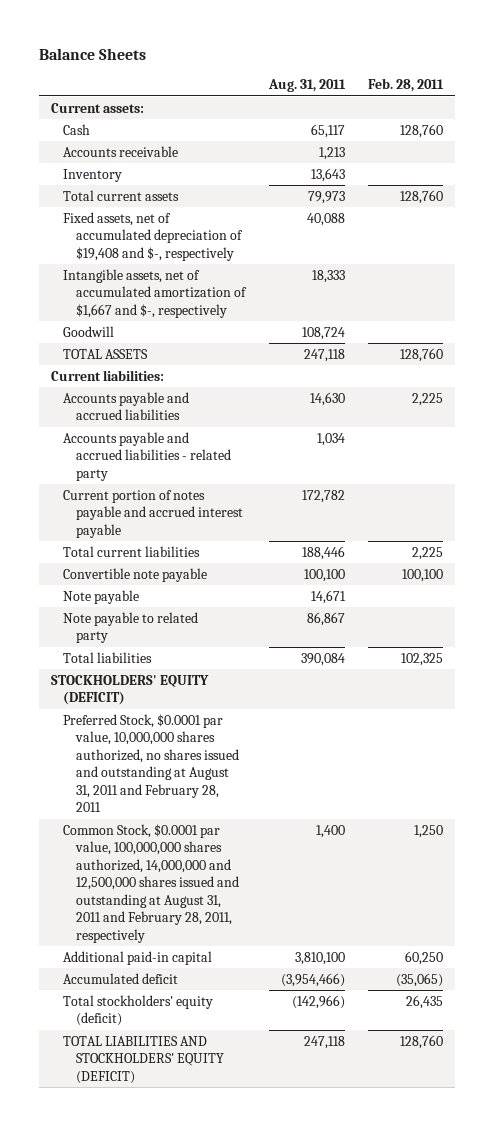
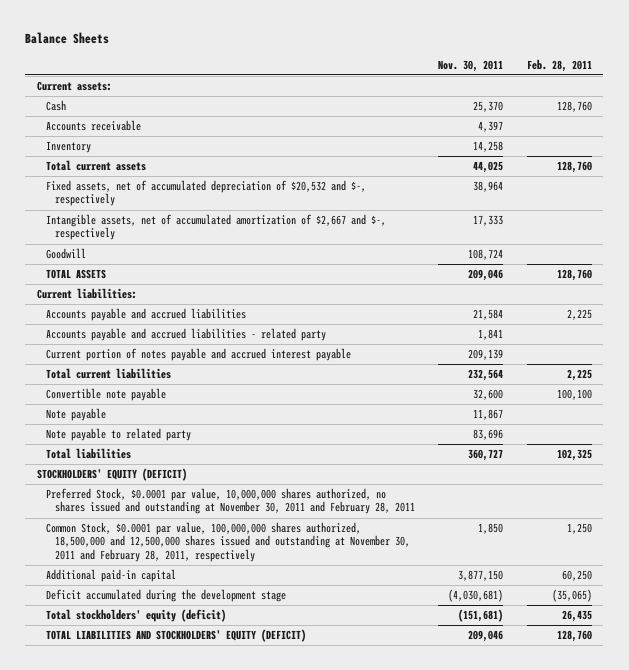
[267,79,346,93] Aug. 31, 2011 -> none
none -> [438,59,504,72] Nov. 30, 2011
[63,211,243,261] Fixed assets, net of accumulated depreciation of $19,408 and $-, respectively -> [45,180,366,207] Fixed assets, net of accumulated depreciation of $20,532 and $-, respectively
[63,268,247,318] Intangible assets, net of accumulated amortization of $1,667 and $-, respectively -> [45,214,386,241] Intangible assets, net of accumulated amortization of $2,667 and $-, respectively
[63,713,239,813] Preferred Stock, $0.0001 par value, 10,000,000 shares authorized, no shares issued and outstanding at August 31, 2011 and February 28, 2011 -> [45,488,415,515] Preferred Stock, $0.0001 par value, 10,000,000 shares authorized, no shares issued and outstanding at November 30, 2011 and February 28, 2011
[63,823,239,943] Common Stock, $0.0001 par value, 100,000,000 shares authorized, 14,000,000 and 12,500,000 shares issued and outstanding at August 31, 2011 and February 28, 2011, respectively -> [45,522,410,562] Common Stock, $0.0001 par value, 100,000,000 shares authorized, 18,500,000 and 12,500,000 shares issued and outstanding at November 30, 2011 and February 28, 2011, respectively
[63,972,179,984] Accumulated deficit -> [45,589,286,603] Deficit accumulated during the development stage

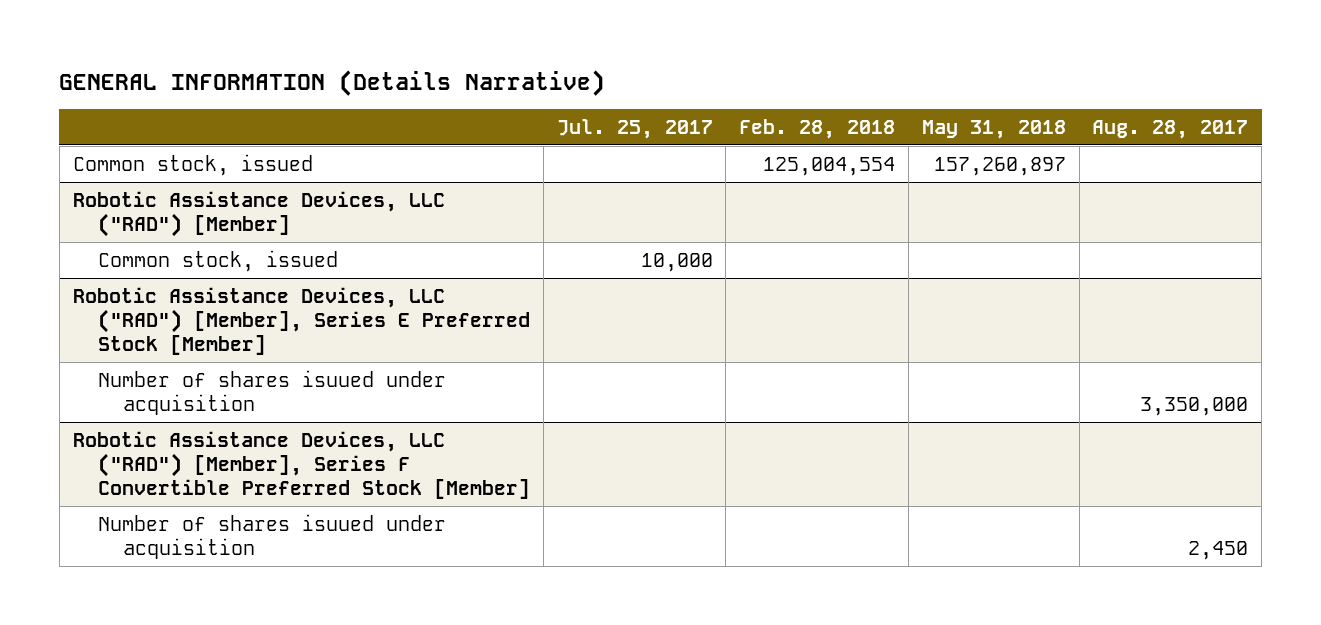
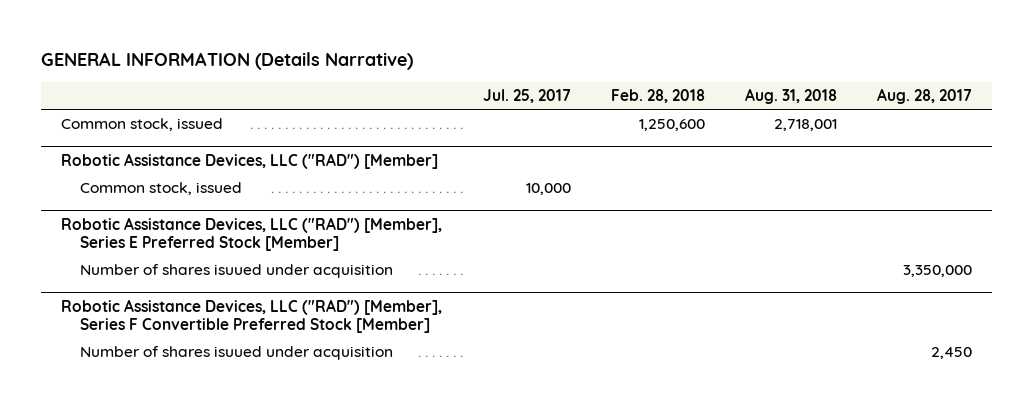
[921,119,1066,139] May 31, 2018 -> none
none -> [745,87,838,104] Aug. 31, 2018
[763,156,896,176] 125,004,554 -> [638,119,705,132] 1,250,600

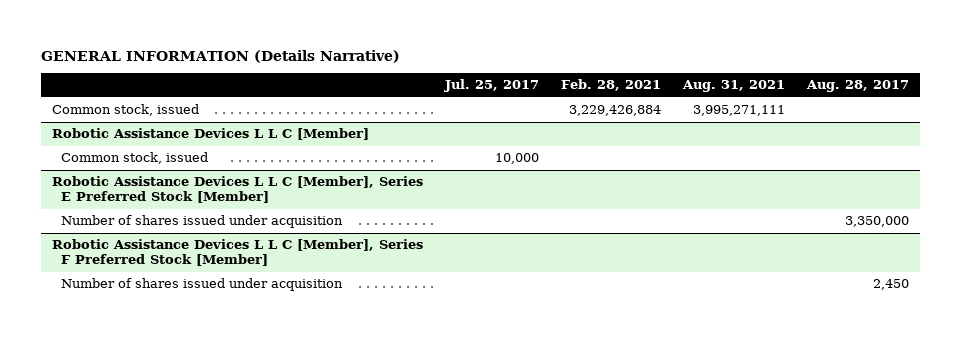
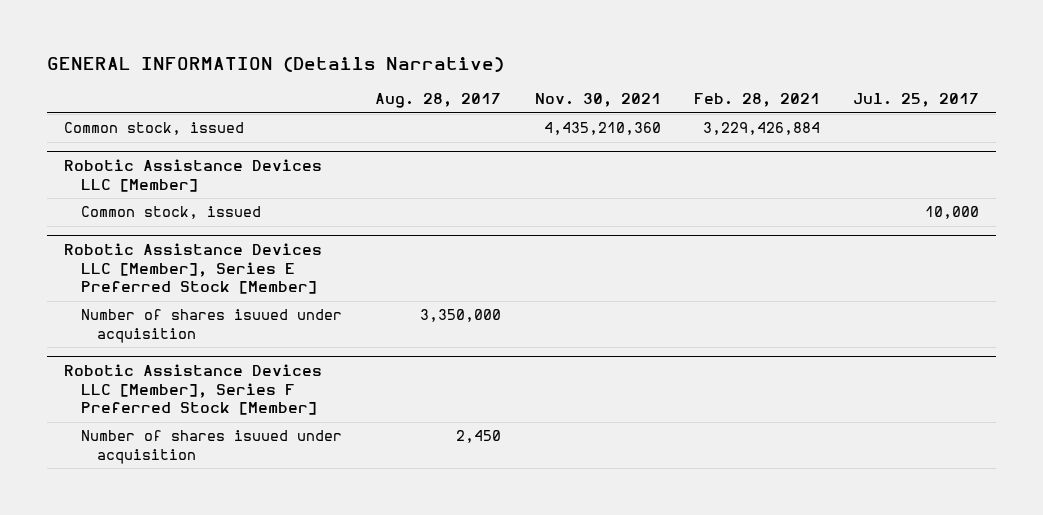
[682,80,786,93] Aug. 31, 2021 -> none
none -> [534,93,661,108] Nov. 30, 2021
[52,128,370,141] Robotic Assistance Devices L L C [Member] -> [64,158,323,192] Robotic Assistance Devices LLC [Member]
[52,176,424,204] Robotic Assistance Devices L L C [Member], Series E Preferred Stock [Member] -> [64,242,323,295] Robotic Assistance Devices LLC [Member], Series E Preferred Stock [Member]
[61,215,344,229] Number of shares issued under acquisition -> [80,309,342,344] Number of shares isuued under acquisition
[52,239,424,267] Robotic Assistance Devices L L C [Member], Series F Preferred Stock [Member] -> [64,363,323,416] Robotic Assistance Devices LLC [Member], Series F Preferred Stock [Member]
[61,278,344,292] Number of shares issued under acquisition -> [80,430,342,465] Number of shares isuued under acquisition

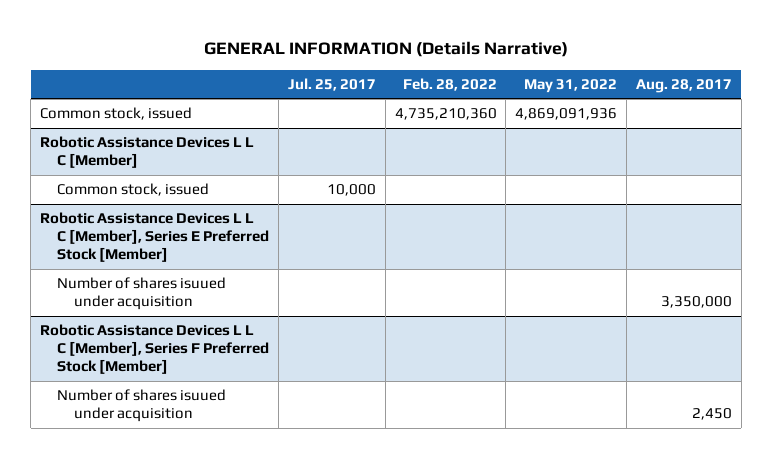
[534,93,661,108] Nov. 30, 2021 -> none
[693,93,820,108] Feb. 28, 2021 -> none
none -> [402,77,497,91] Feb. 28, 2022
none -> [524,78,618,93] May 31, 2022
[64,158,323,192] Robotic Assistance Devices LLC [Member] -> [40,136,255,169] Robotic Assistance Devices L L C [Member]
[64,242,323,295] Robotic Assistance Devices LLC [Member], Series E Preferred Stock [Member] -> [40,212,270,263] Robotic Assistance Devices L L C [Member], Series E Preferred Stock [Member]
[64,363,323,416] Robotic Assistance Devices LLC [Member], Series F Preferred Stock [Member] -> [40,324,270,375] Robotic Assistance Devices L L C [Member], Series F Preferred Stock [Member]

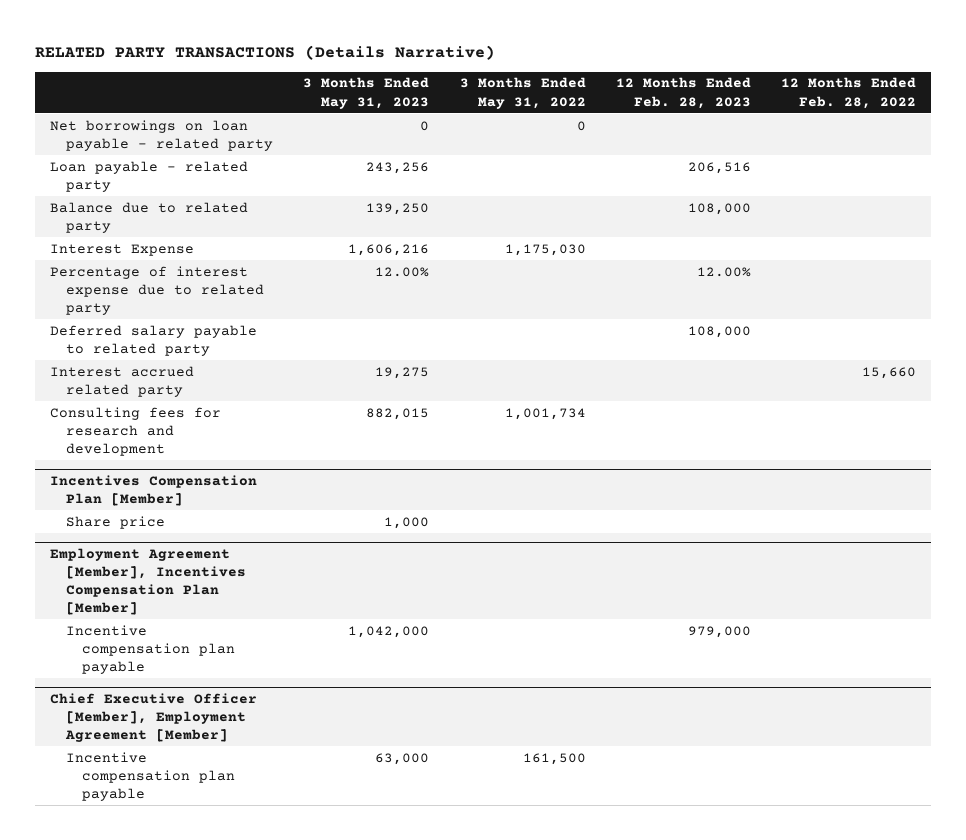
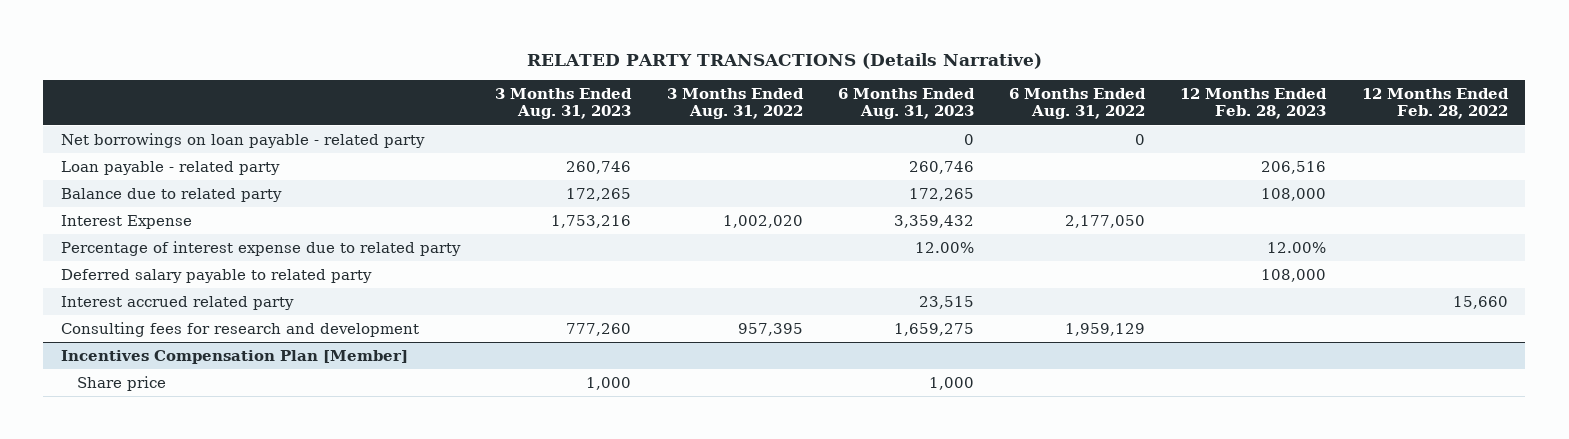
[303,77,430,109] 3 Months Ended May 31, 2023 -> none
[459,77,586,109] 3 Months Ended May 31, 2022 -> none
none -> [495,87,633,120] 3 Months Ended Aug. 31, 2023
none -> [666,87,804,120] 3 Months Ended Aug. 31, 2022
none -> [837,87,975,120] 6 Months Ended Aug. 31, 2023
none -> [1009,87,1147,120] 6 Months Ended Aug. 31, 2022
[50,547,246,616] Employment Agreement [Member], Incentives Compensation Plan [Member] -> none
[65,624,235,674] Incentive compensation plan payable -> none
[50,692,258,742] Chief Executive Officer [Member], Employment Agreement [Member] -> none
[65,751,235,801] Incentive compensation plan payable -> none

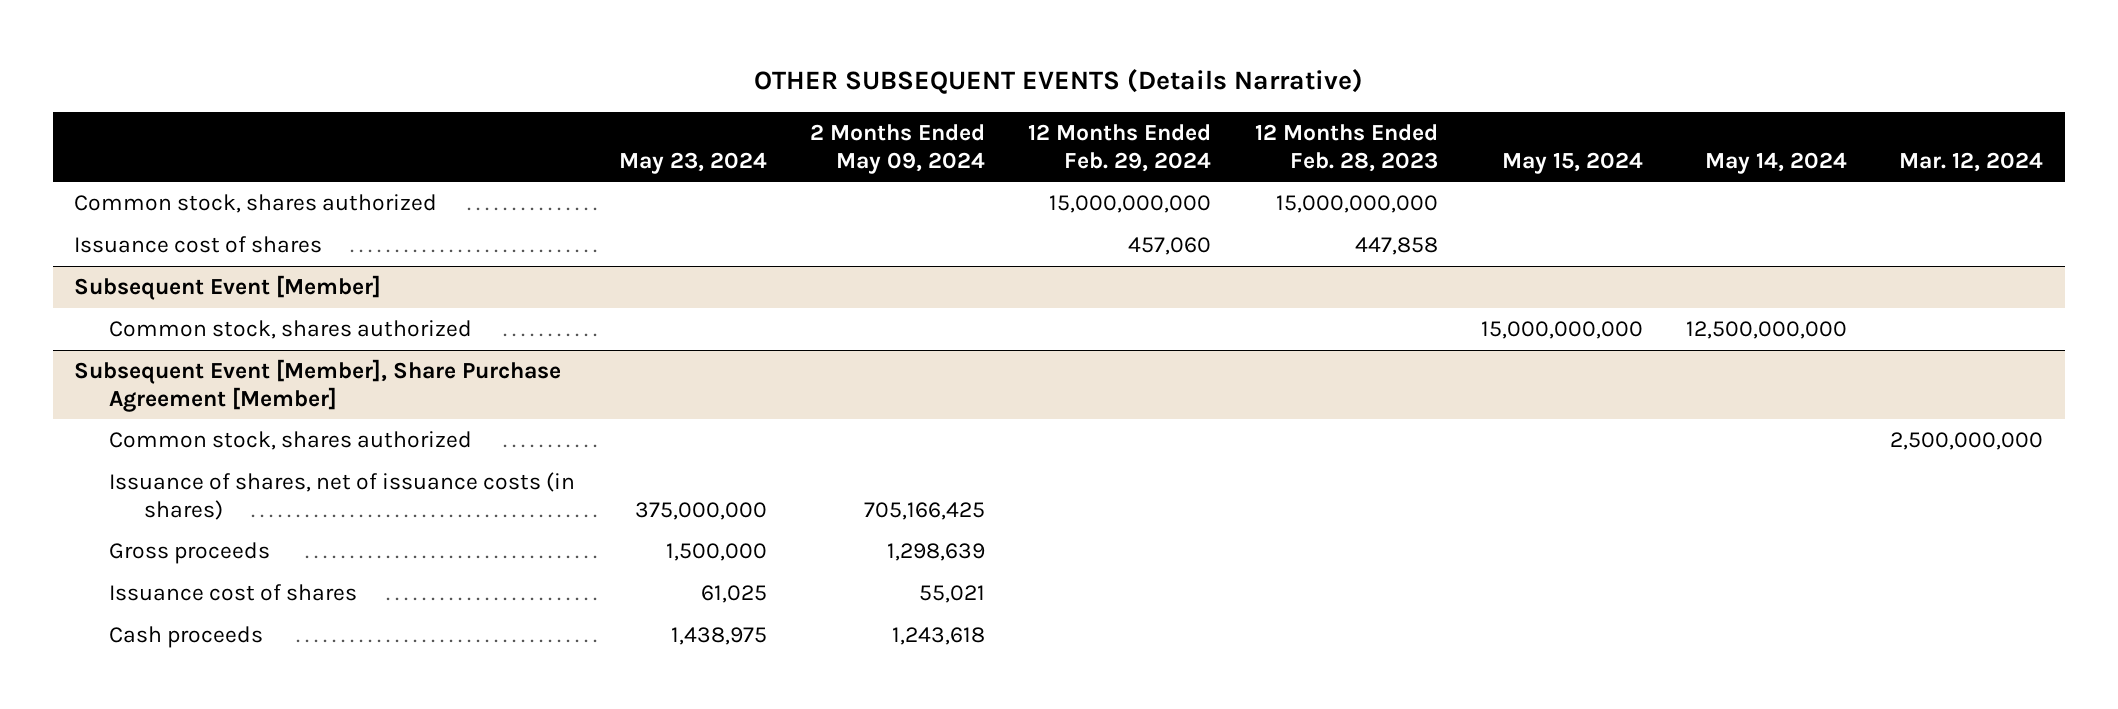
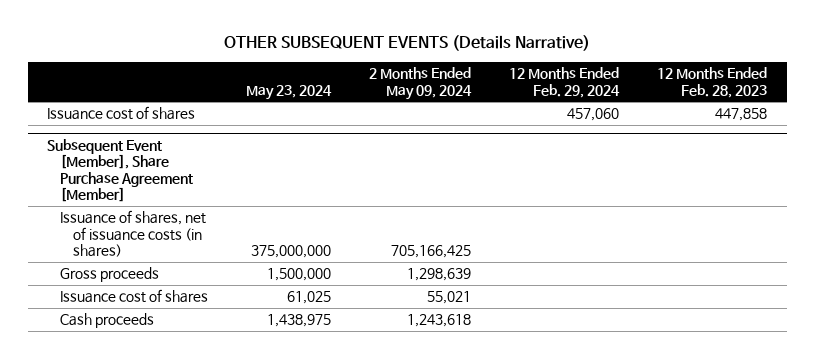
[1501,151,1643,174] May 15, 2024 -> none
[1705,151,1848,174] May 14, 2024 -> none
[1899,151,2044,172] Mar. 12, 2024 -> none
[74,194,438,214] Common stock, shares authorized -> none
[74,275,382,301] Subsequent Event [Member] -> none
[109,320,473,340] Common stock, shares authorized -> none
[109,431,473,451] Common stock, shares authorized -> none

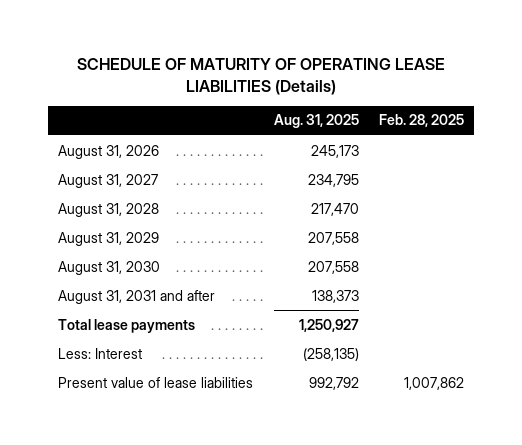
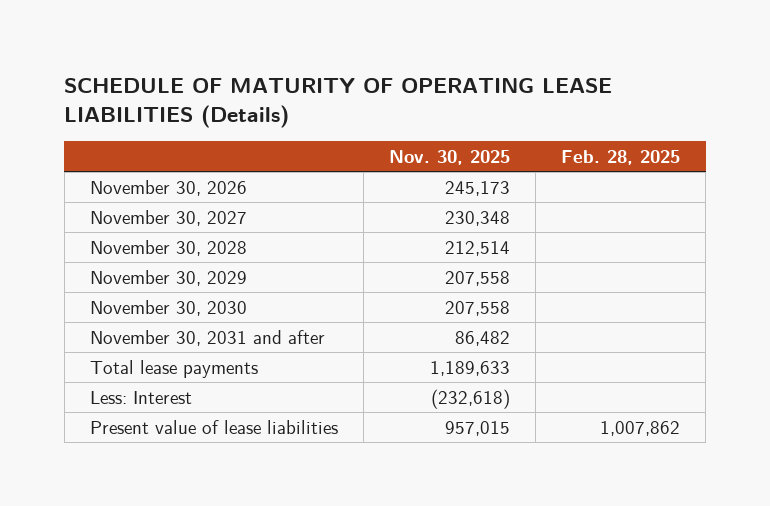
[273,114,359,129] Aug. 31, 2025 -> none
none -> [388,149,510,165] Nov. 30, 2025
[58,144,160,159] August 31, 2026 -> [89,179,247,196] November 30, 2026
[58,173,159,188] August 31, 2027 -> [89,209,247,226] November 30, 2027
[58,202,160,217] August 31, 2028 -> [89,239,247,256] November 30, 2028
[58,231,160,246] August 31, 2029 -> [89,269,247,286] November 30, 2029
[58,260,161,275] August 31, 2030 -> [89,299,247,316] November 30, 2030
[58,289,216,304] August 31, 2031 and after -> [89,329,325,346] November 30, 2031 and after

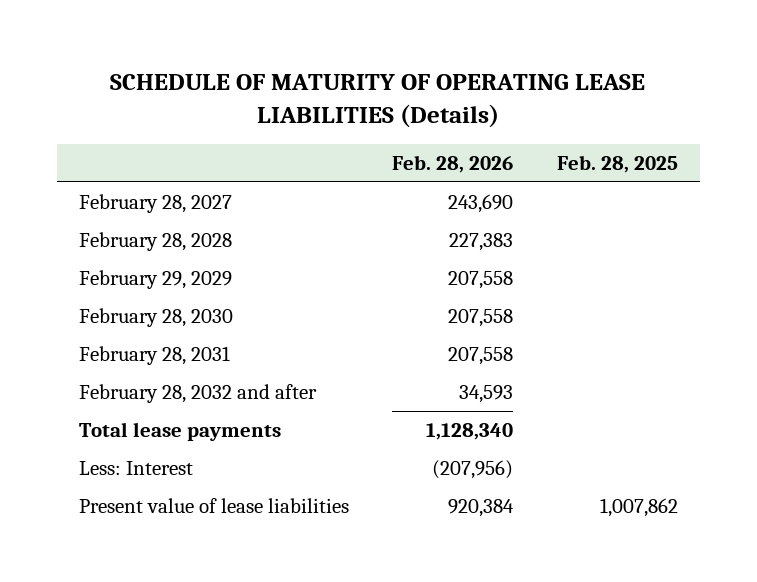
[388,149,510,165] Nov. 30, 2025 -> none
none -> [392,154,514,173] Feb. 28, 2026
[89,179,247,196] November 30, 2026 -> none
[89,329,325,346] November 30, 2031 and after -> none
[89,209,247,226] November 30, 2027 -> [78,194,232,214] February 28, 2027
[89,239,247,256] November 30, 2028 -> [78,232,232,252] February 28, 2028
[89,269,247,286] November 30, 2029 -> [78,270,232,290] February 29, 2029
[89,299,247,316] November 30, 2030 -> [78,308,233,328] February 28, 2030
none -> [78,346,230,366] February 28, 2031
none -> [78,384,317,404] February 28, 2032 and after

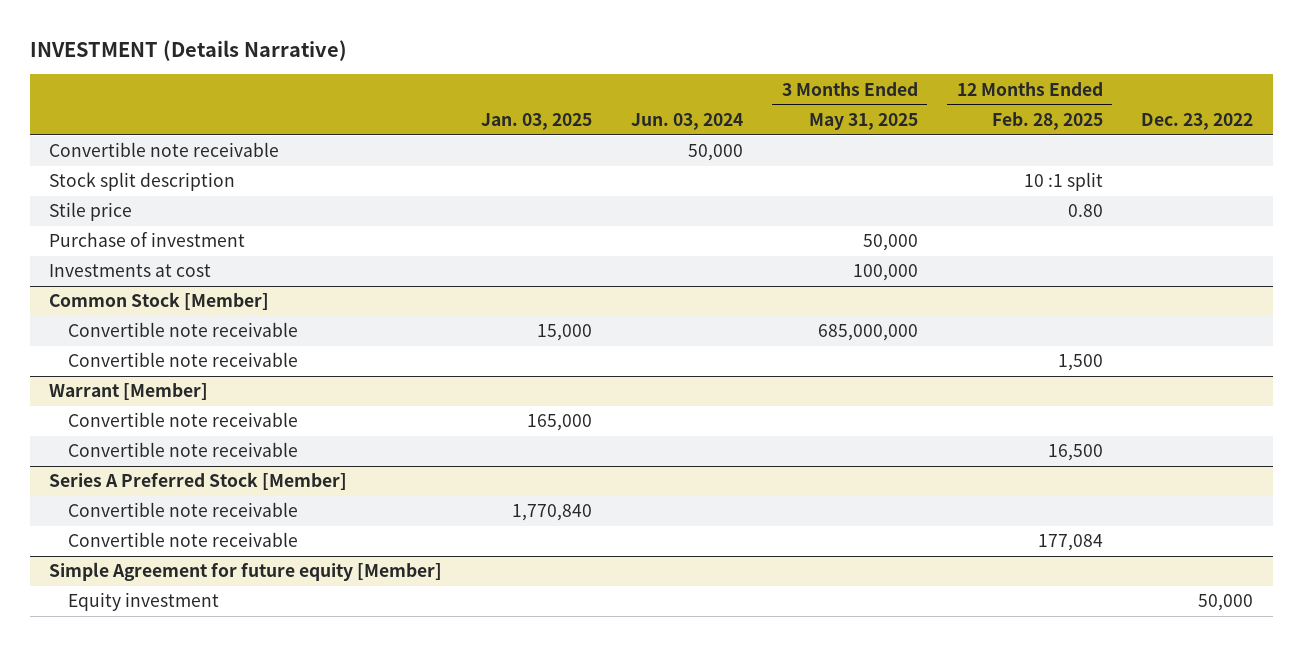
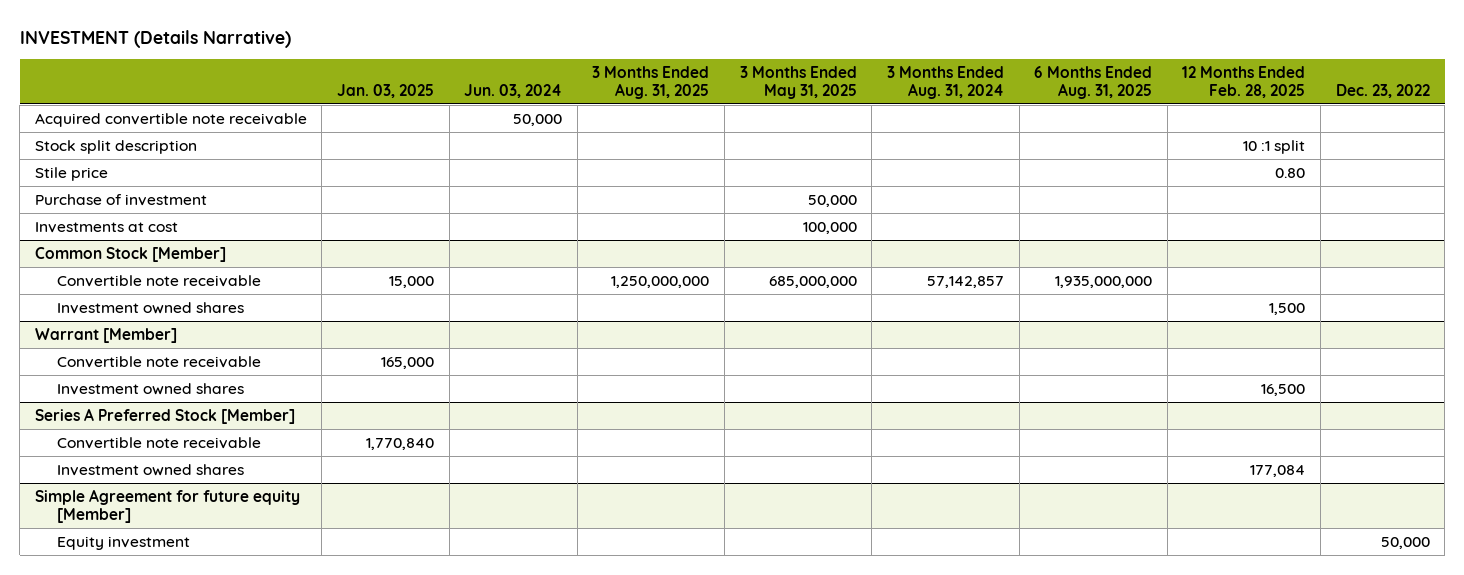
none -> [592,65,710,100] 3 Months Ended Aug. 31, 2025
none -> [886,65,1004,100] 3 Months Ended Aug. 31, 2024
none -> [1034,65,1153,100] 6 Months Ended Aug. 31, 2025
[49,142,280,158] Convertible note receivable -> [34,112,307,127] Acquired convertible note receivable
[68,352,299,368] Convertible note receivable -> [57,301,245,314] Investment owned shares
[68,442,299,458] Convertible note receivable -> [57,382,245,395] Investment owned shares
[68,532,299,548] Convertible note receivable -> [57,463,245,476] Investment owned shares

